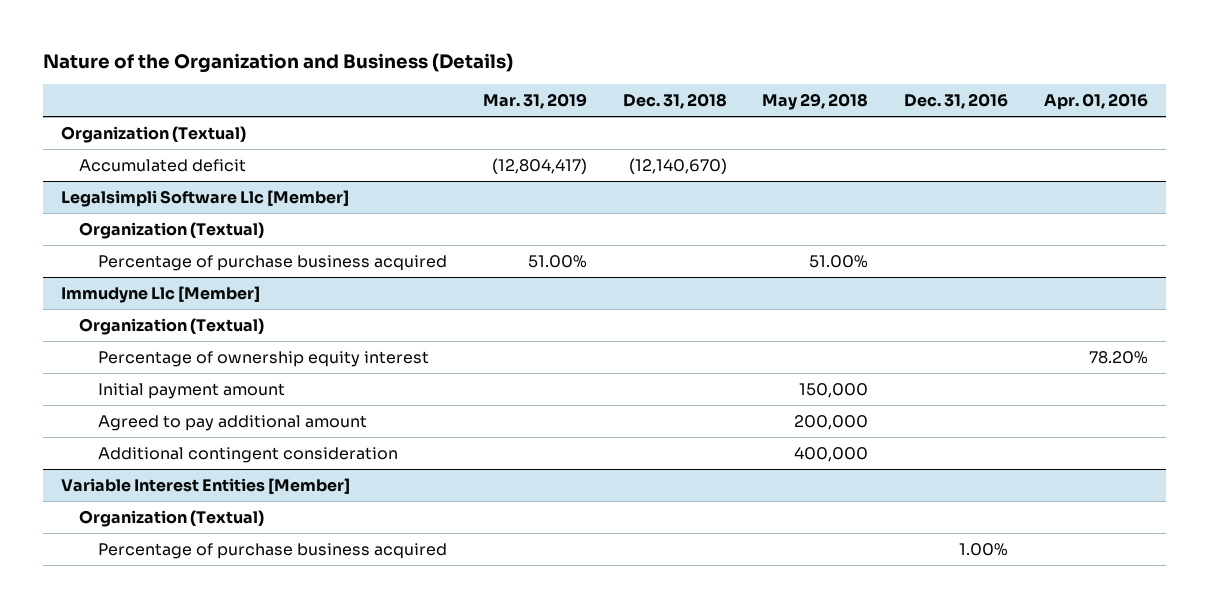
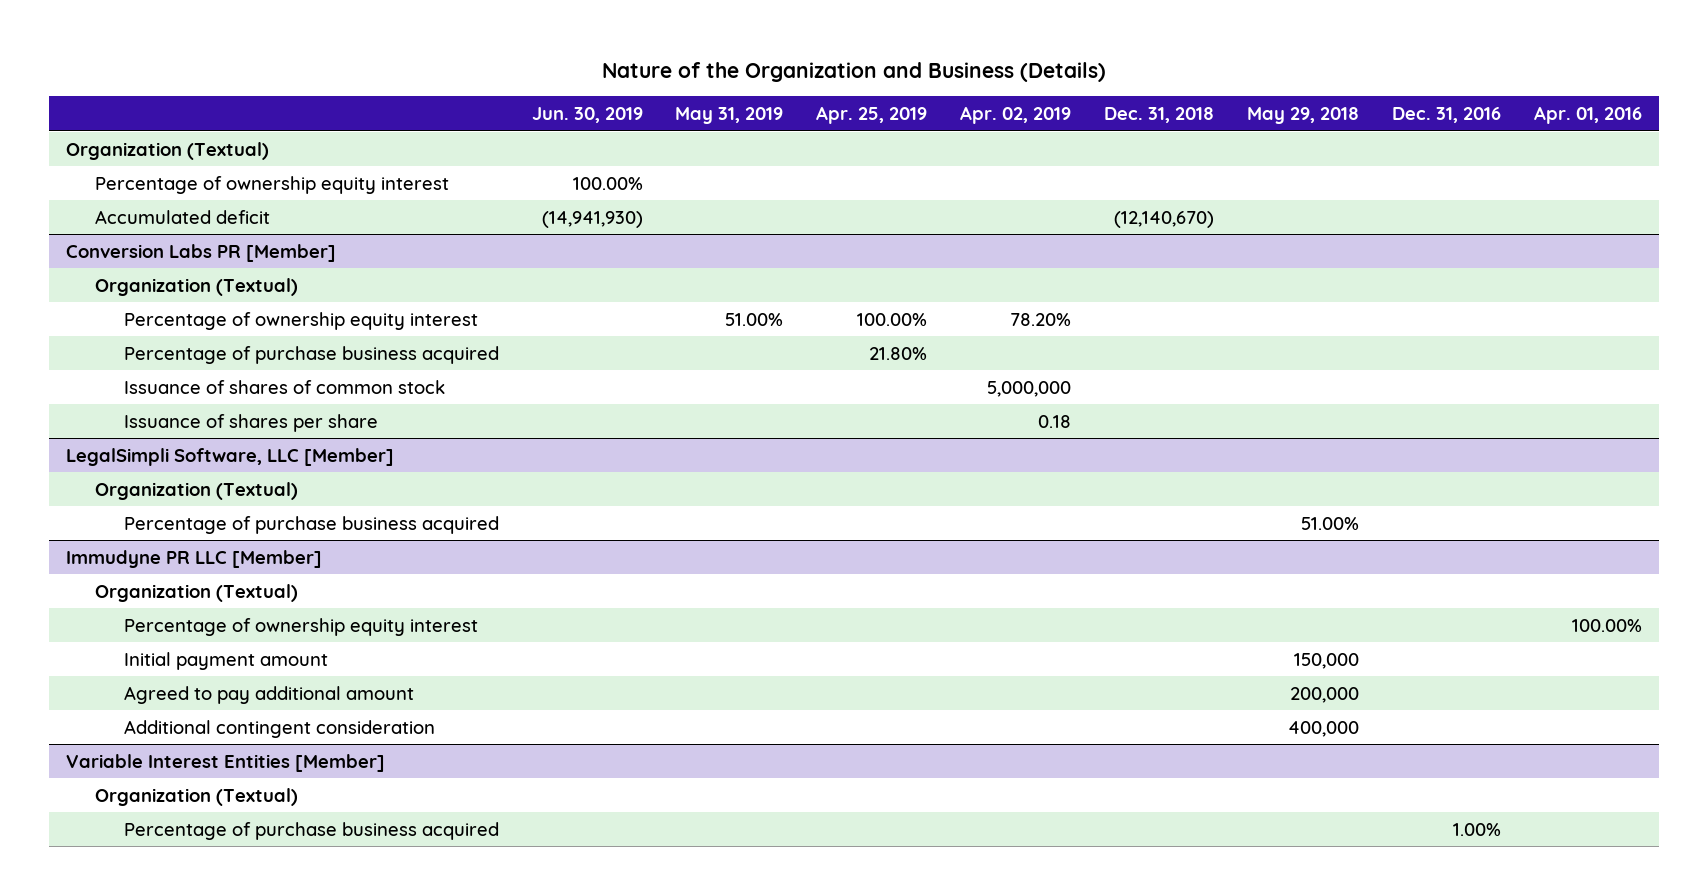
[482,92,587,109] Mar. 31, 2019 -> none
none -> [531,107,643,124] Jun. 30, 2019
none -> [675,107,784,125] May 31, 2019
none -> [816,106,928,125] Apr. 25, 2019
none -> [960,106,1072,125] Apr. 02, 2019
none -> [94,175,449,194] Percentage of ownership equity interest
none -> [65,243,336,262] Conversion Labs PR [Member]
none -> [94,277,298,296] Organization (Textual)
none -> [123,311,478,330] Percentage of ownership equity interest
none -> [123,345,499,364] Percentage of purchase business acquired
none -> [123,379,445,394] Issuance of shares of common stock
none -> [123,413,378,432] Issuance of shares per share
[60,189,349,207] Legalsimpli Software Llc [Member] -> [65,447,394,466] LegalSimpli Software, LLC [Member]
[60,285,260,303] Immudyne Llc [Member] -> [65,549,322,568] Immudyne PR LLC [Member]
[1088,350,1148,364] 78.20% -> [1572,618,1643,632] 100.00%

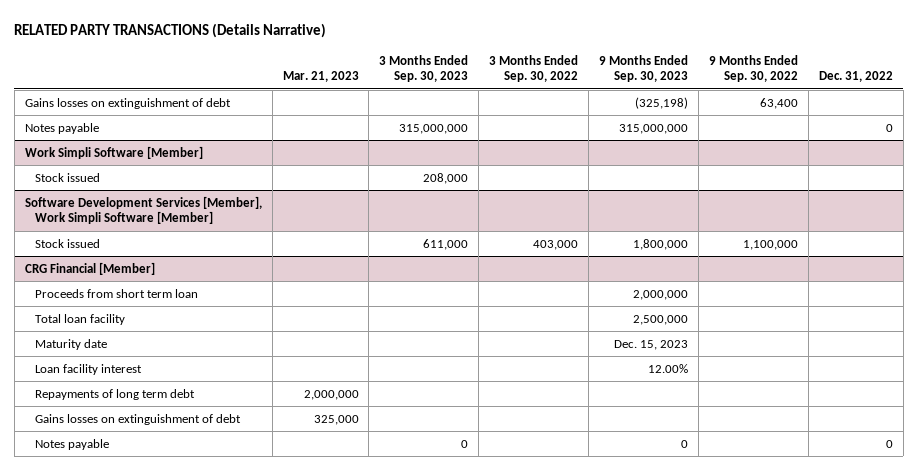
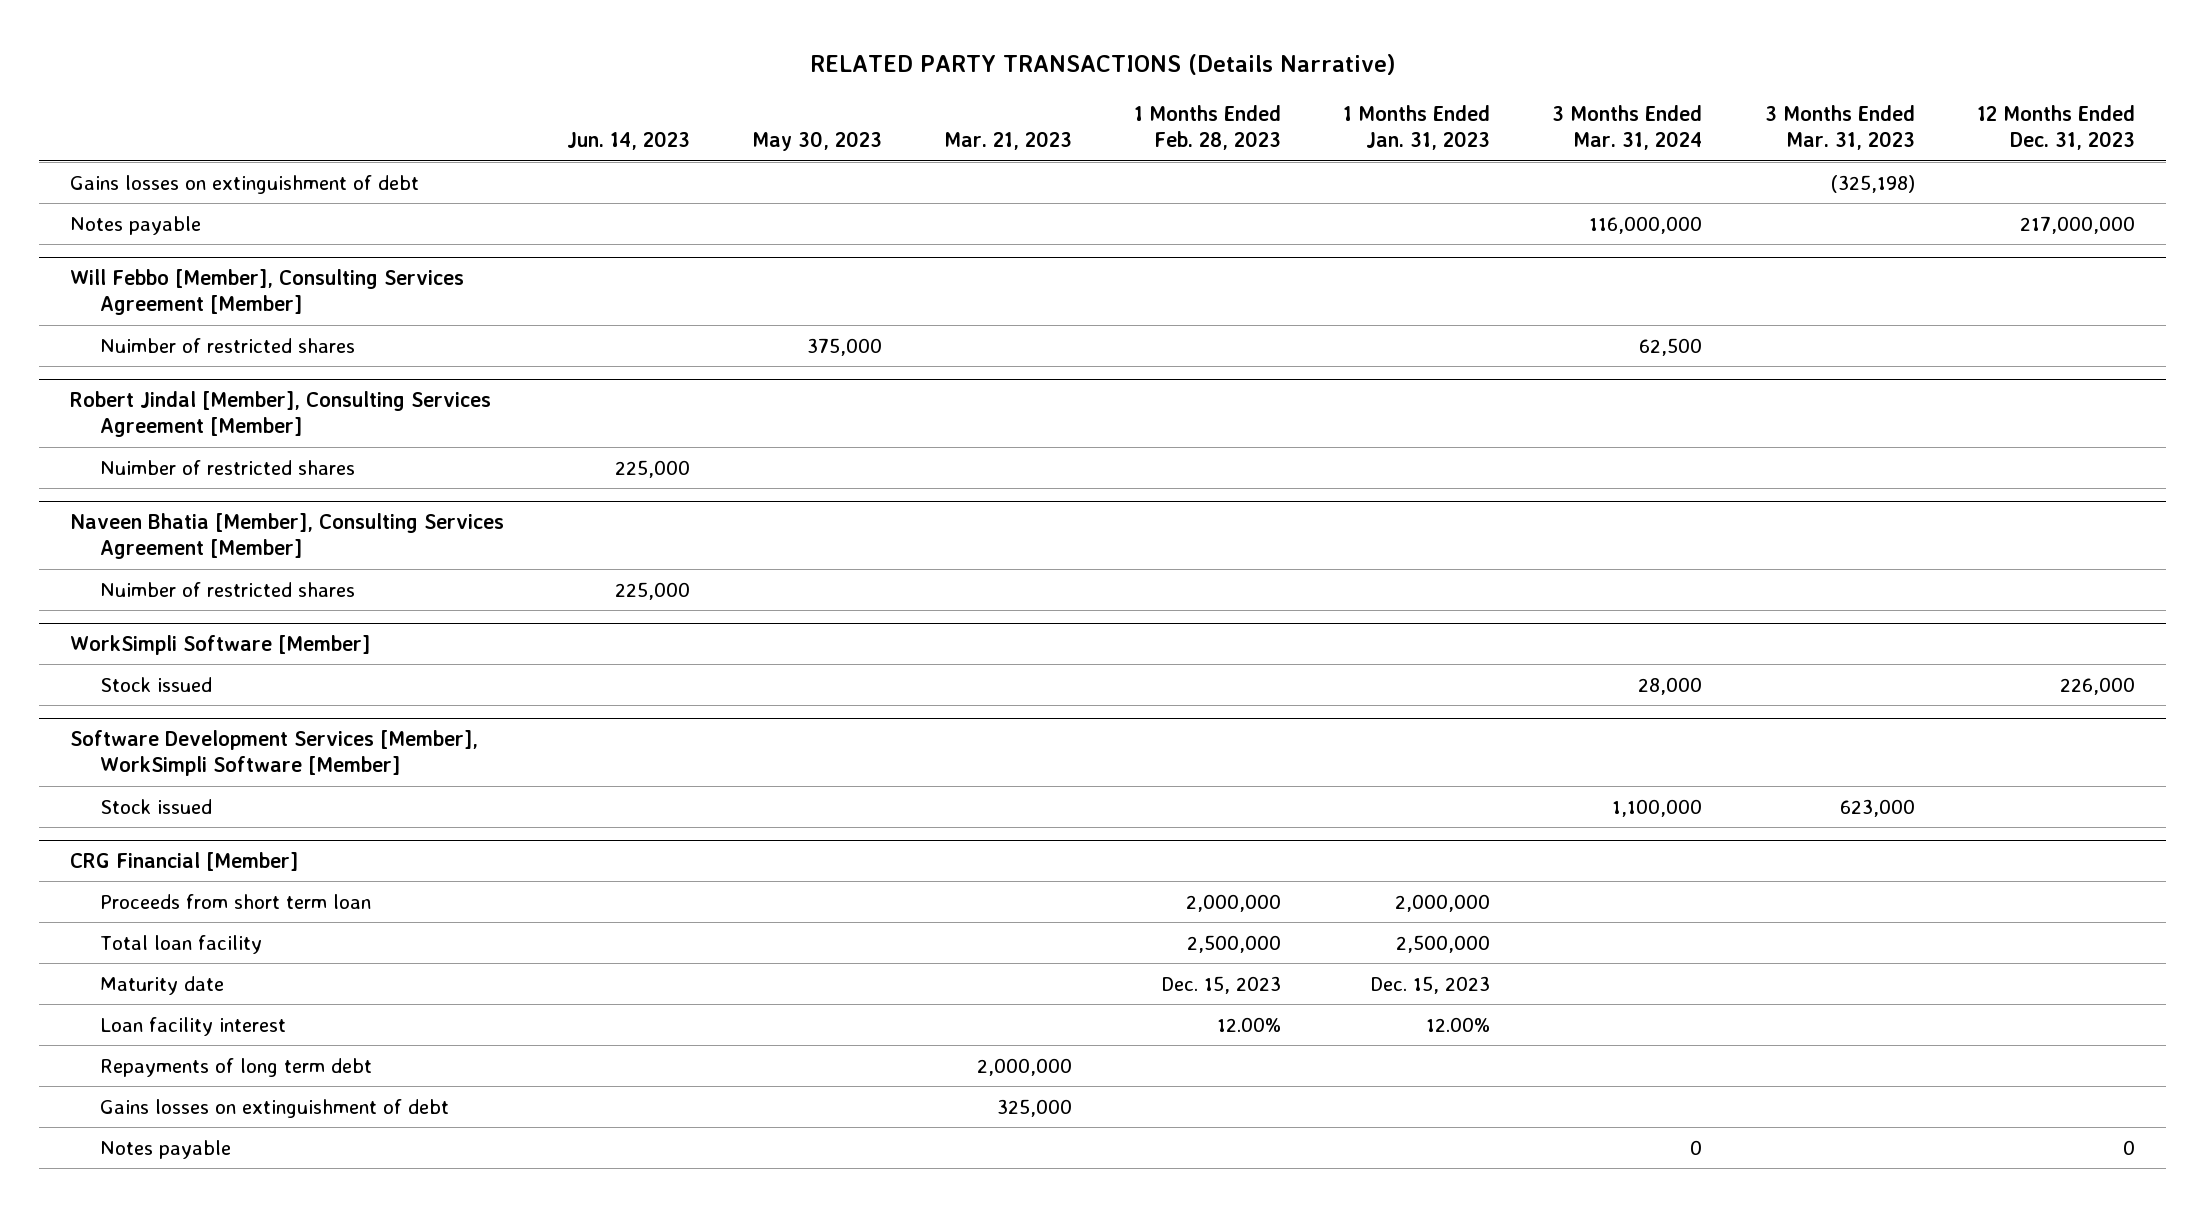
[379,54,469,83] 3 Months Ended Sep. 30, 2023 -> none
[489,54,579,83] 3 Months Ended Sep. 30, 2022 -> none
[599,54,689,83] 9 Months Ended Sep. 30, 2023 -> none
[709,54,799,83] 9 Months Ended Sep. 30, 2022 -> none
[819,71,894,83] Dec. 31, 2022 -> none
none -> [566,131,690,151] Jun. 14, 2023
none -> [751,131,882,152] May 30, 2023
none -> [1134,104,1282,151] 1 Months Ended Feb. 28, 2023
none -> [1343,104,1491,151] 1 Months Ended Jan. 31, 2023
none -> [1552,104,1703,151] 3 Months Ended Mar. 31, 2024
none -> [1764,104,1915,151] 3 Months Ended Mar. 31, 2023
none -> [1976,104,2135,151] 12 Months Ended Dec. 31, 2023
none -> [70,268,465,316] Will Febbo [Member], Consulting Services Agreement [Member]
none -> [100,337,356,353] Nuimber of restricted shares
none -> [70,390,492,438] Robert Jindal [Member], Consulting Services Agreement [Member]
none -> [100,459,356,475] Nuimber of restricted shares
none -> [70,512,505,560] Naveen Bhatia [Member], Consulting Services Agreement [Member]
none -> [100,581,356,597] Nuimber of restricted shares
[24,145,203,159] Work Simpli Software [Member] -> [70,634,371,655] WorkSimpli Software [Member]
[24,195,262,225] Software Development Services [Member], Work Simpli Software [Member] -> [70,729,479,777] Software Development Services [Member], WorkSimpli Software [Member]

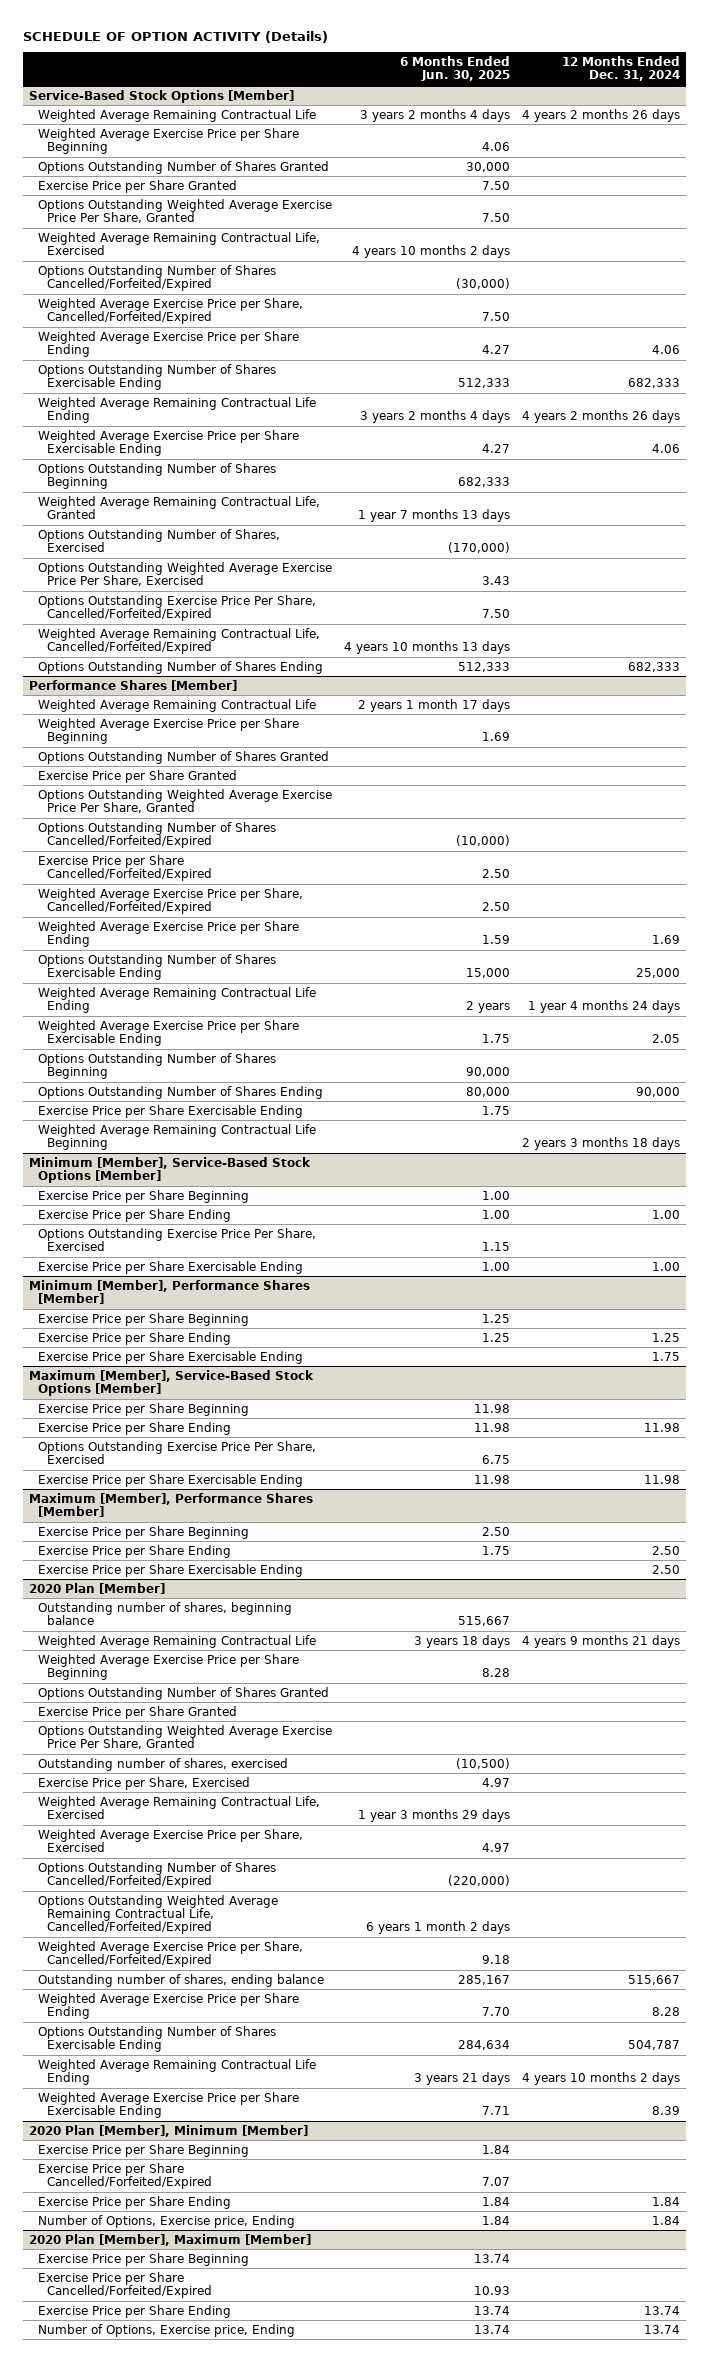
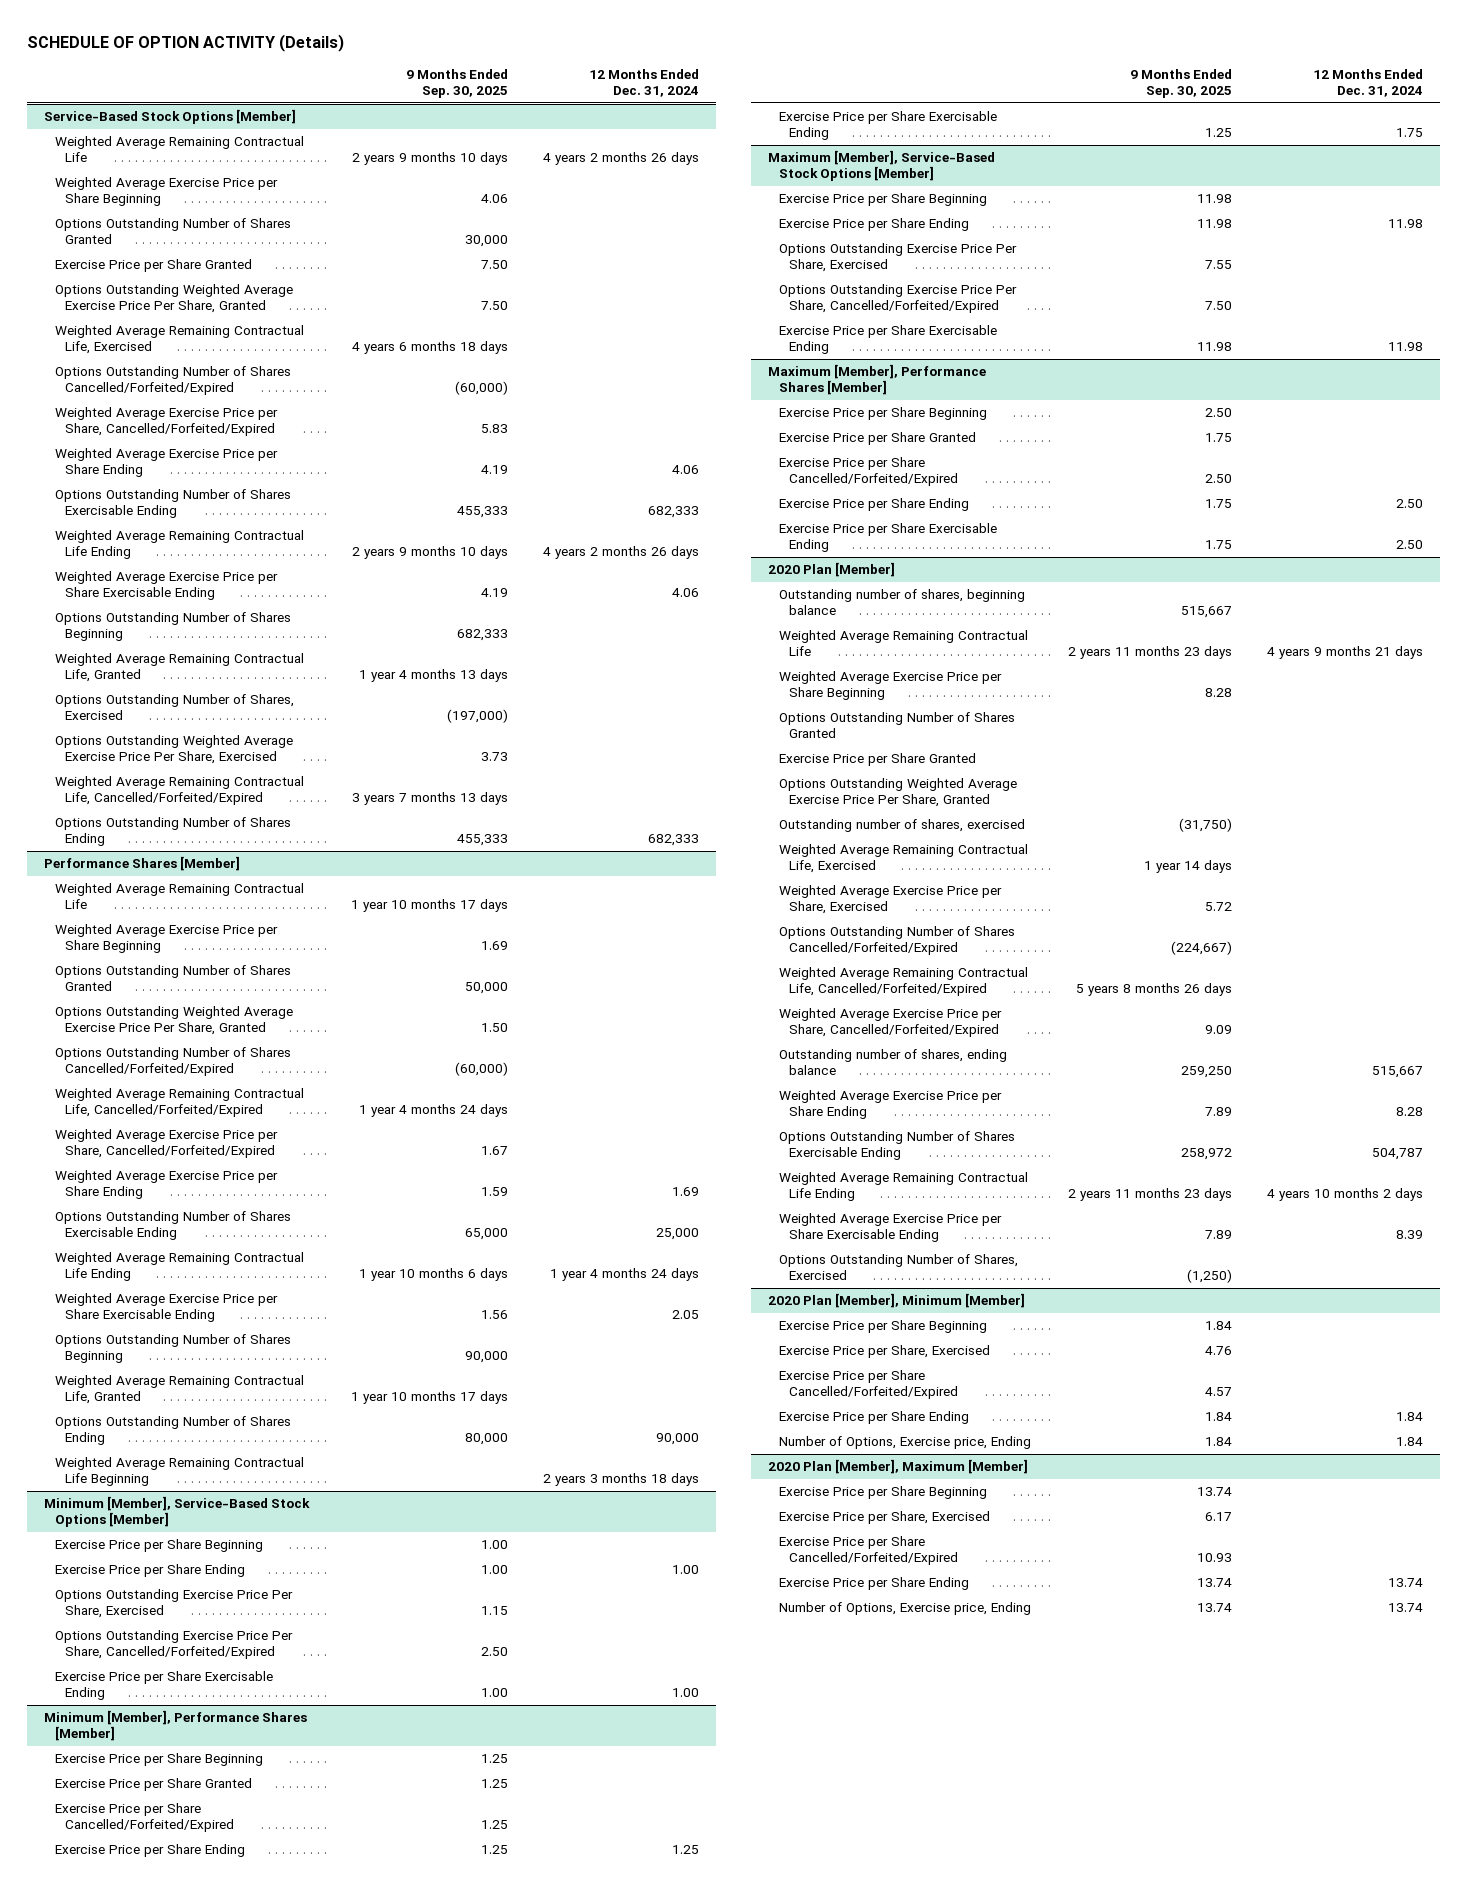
[400,56,511,82] 6 Months Ended Jun. 30, 2025 -> none
none -> [406,69,509,99] 9 Months Ended Sep. 30, 2025
[38,594,317,622] Options Outstanding Exercise Price Per Share, Cancelled/Forfeited/Expired -> none
[38,769,238,783] Exercise Price per Share Granted -> none
[38,854,213,882] Exercise Price per Share Cancelled/Forfeited/Expired -> none
none -> [54,1088,304,1118] Weighted Average Remaining Contractual Life, Cancelled/Forfeited/Expired
none -> [54,1375,304,1405] Weighted Average Remaining Contractual Life, Granted
[38,1104,304,1118] Exercise Price per Share Exercisable Ending -> none
none -> [54,1630,293,1660] Options Outstanding Exercise Price Per Share, Cancelled/Forfeited/Expired
none -> [54,1778,252,1792] Exercise Price per Share Granted
none -> [54,1803,235,1833] Exercise Price per Share Cancelled/Forfeited/Expired
none -> [778,284,1017,314] Options Outstanding Exercise Price Per Share, Cancelled/Forfeited/Expired
none -> [778,432,976,446] Exercise Price per Share Granted
none -> [778,457,958,487] Exercise Price per Share Cancelled/Forfeited/Expired
[38,1776,251,1790] Exercise Price per Share, Exercised -> none
[38,1894,279,1935] Options Outstanding Weighted Average Remaining Contractual Life, Cancelled/Forfeited/Expired -> [778,967,1028,997] Weighted Average Remaining Contractual Life, Cancelled/Forfeited/Expired
none -> [778,1254,1018,1281] Options Outstanding Number of Shares, Exercised
none -> [778,1345,990,1359] Exercise Price per Share, Exercised
none -> [778,1511,990,1525] Exercise Price per Share, Exercised

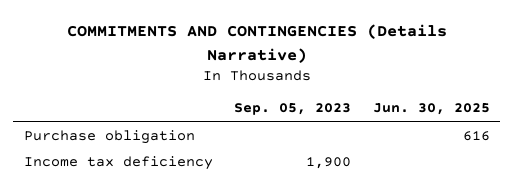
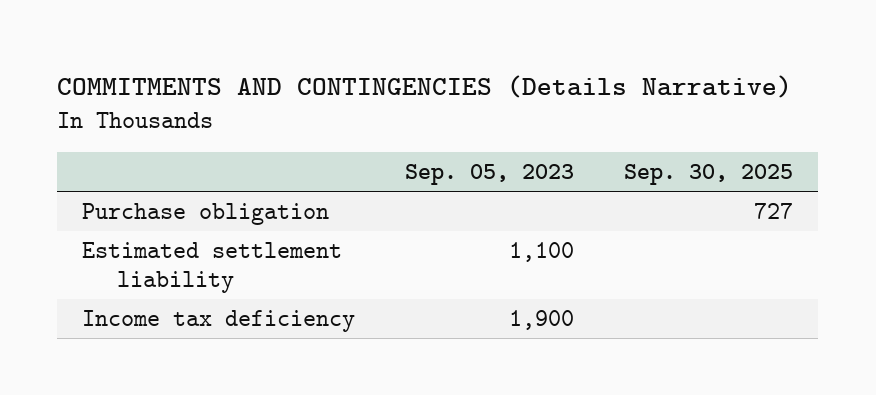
[372,103,490,116] Jun. 30, 2025 -> none
none -> [624,164,794,186] Sep. 30, 2025
none -> [82,242,343,294] Estimated settlement liability

